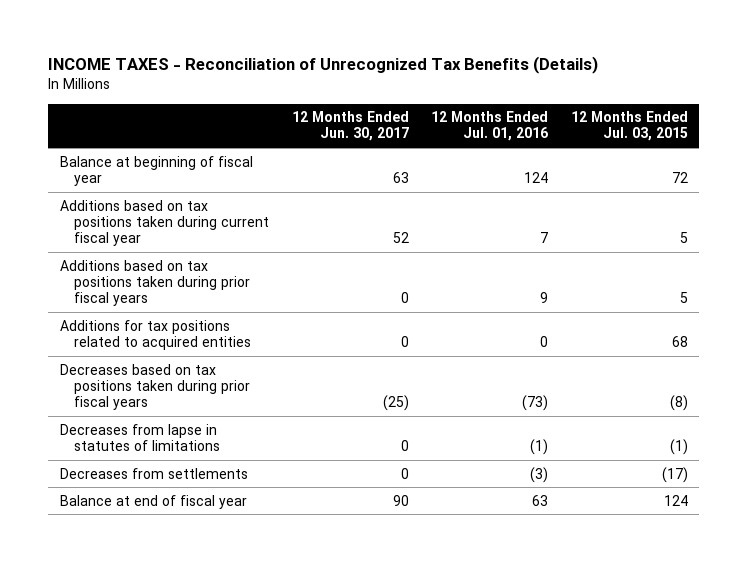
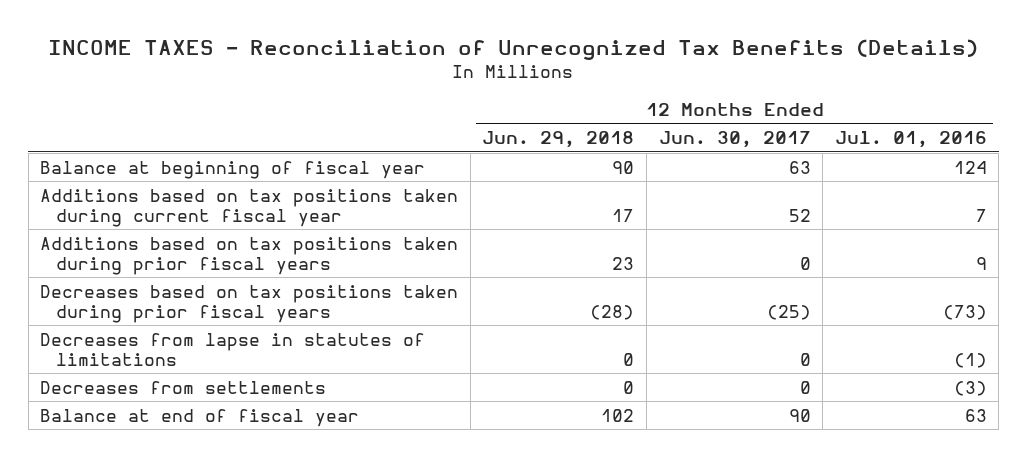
[570,111,688,142] 12 Months Ended Jul. 03, 2015 -> none
none -> [482,131,635,149] Jun. 29, 2018
[59,319,252,350] Additions for tax positions related to acquired entities -> none

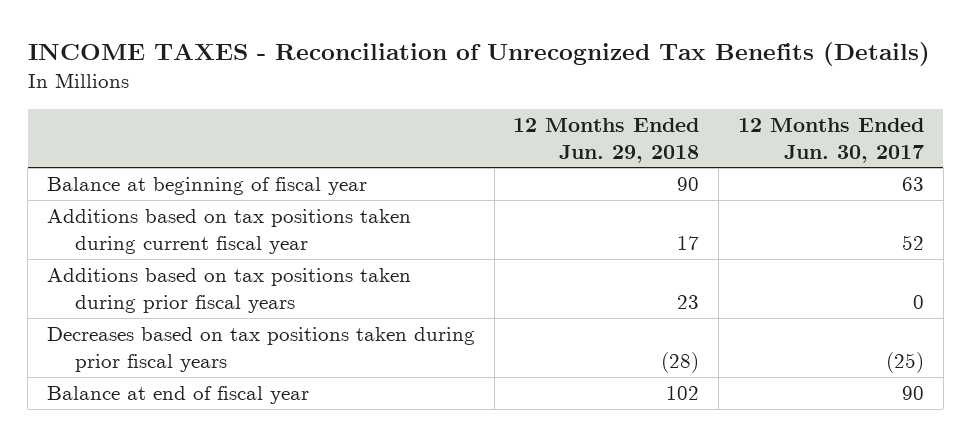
[834,131,987,149] Jul. 01, 2016 -> none
[40,332,426,366] Decreases from lapse in statutes of limitations -> none
[40,380,327,394] Decreases from settlements -> none

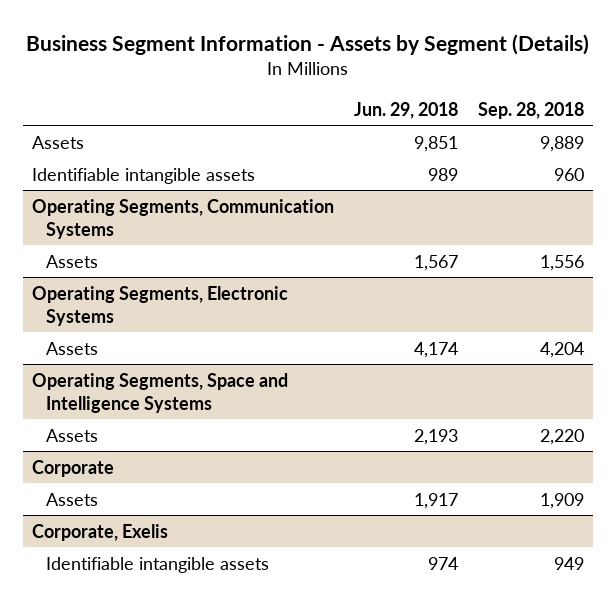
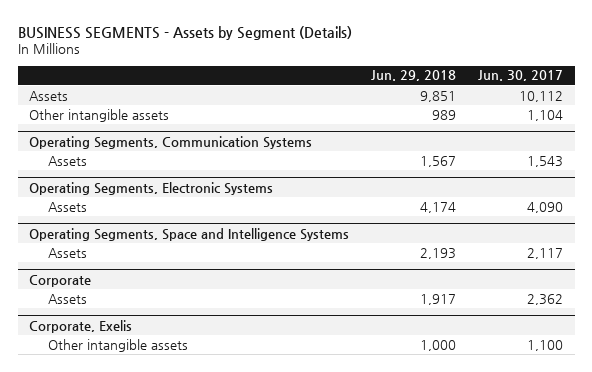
[25,33,589,55] Business Segment Information - Assets by Segment (Details) -> [17,25,352,40] BUSINESS SEGMENTS - Assets by Segment (Details)
[477,101,584,119] Sep. 28, 2018 -> none
none -> [478,70,564,82] Jun. 30, 2017
[32,167,256,184] Identifiable intangible assets -> [28,108,169,122] Other intangible assets
[45,556,269,573] Identifiable intangible assets -> [47,338,188,352] Other intangible assets
[427,556,458,570] 974 -> [420,339,457,351] 1,000

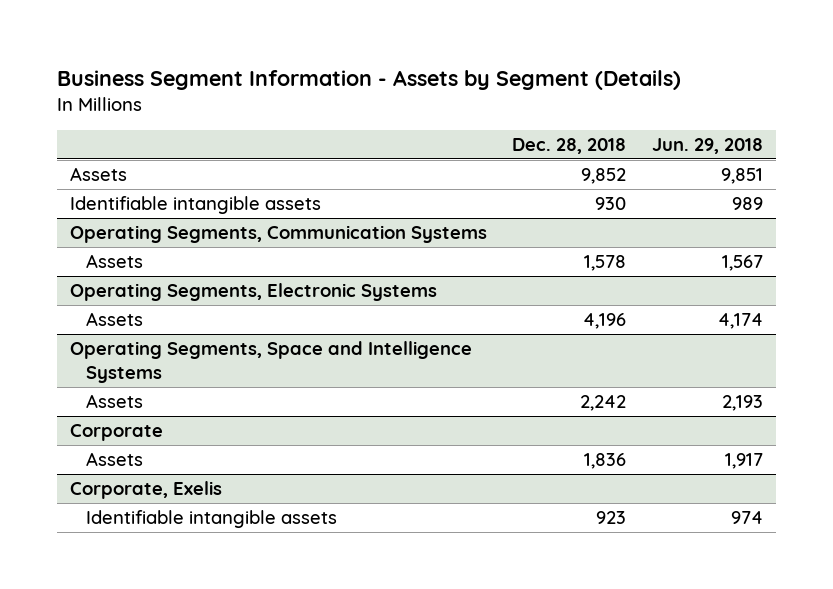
[17,25,352,40] BUSINESS SEGMENTS - Assets by Segment (Details) -> [56,69,681,90] Business Segment Information - Assets by Segment (Details)
[478,70,564,82] Jun. 30, 2017 -> none
none -> [512,137,627,154] Dec. 28, 2018
[28,108,169,122] Other intangible assets -> [69,196,321,215] Identifiable intangible assets
[47,338,188,352] Other intangible assets -> [86,510,338,529] Identifiable intangible assets
[420,339,457,351] 1,000 -> [731,511,764,525] 974

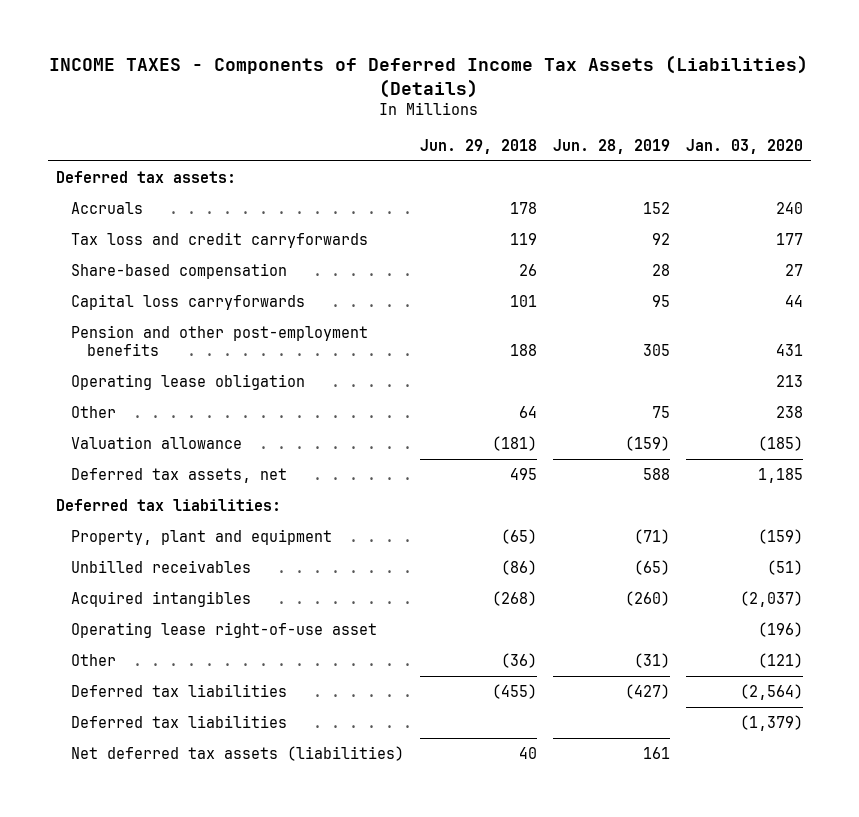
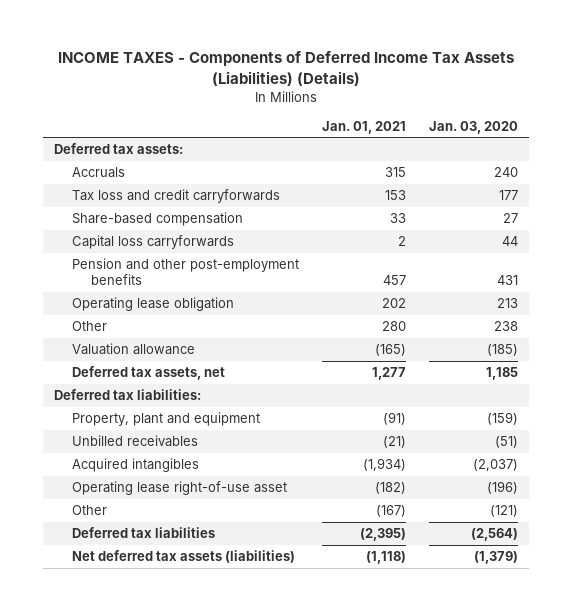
[420,138,538,154] Jun. 29, 2018 -> none
[553,138,671,154] Jun. 28, 2019 -> none
none -> [322,120,407,134] Jan. 01, 2021
[71,745,405,761] Net deferred tax assets (liabilities) -> none
[71,714,288,728] Deferred tax liabilities -> [72,550,296,564] Net deferred tax assets (liabilities)

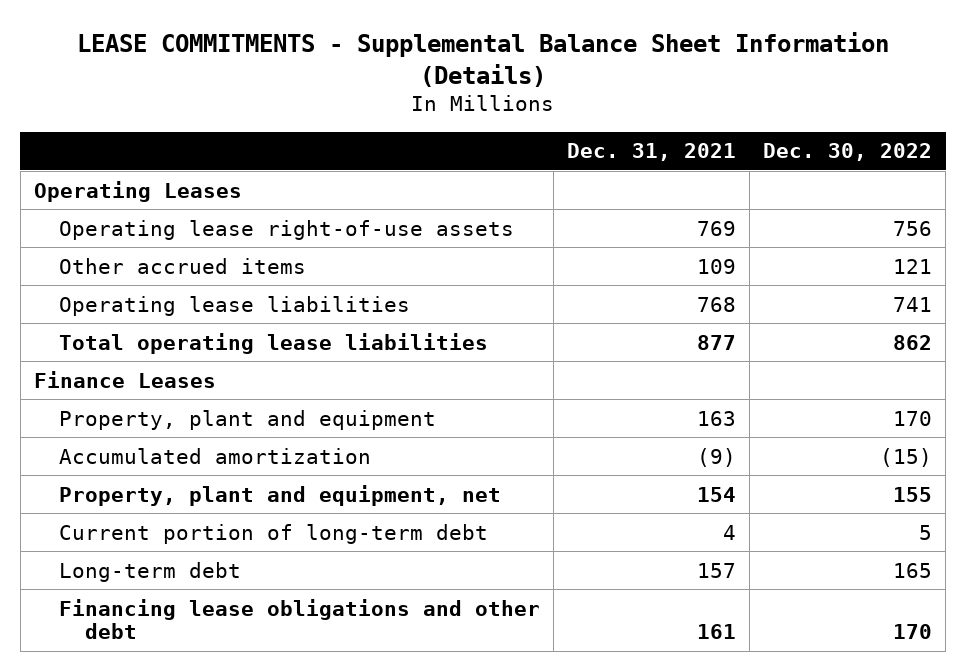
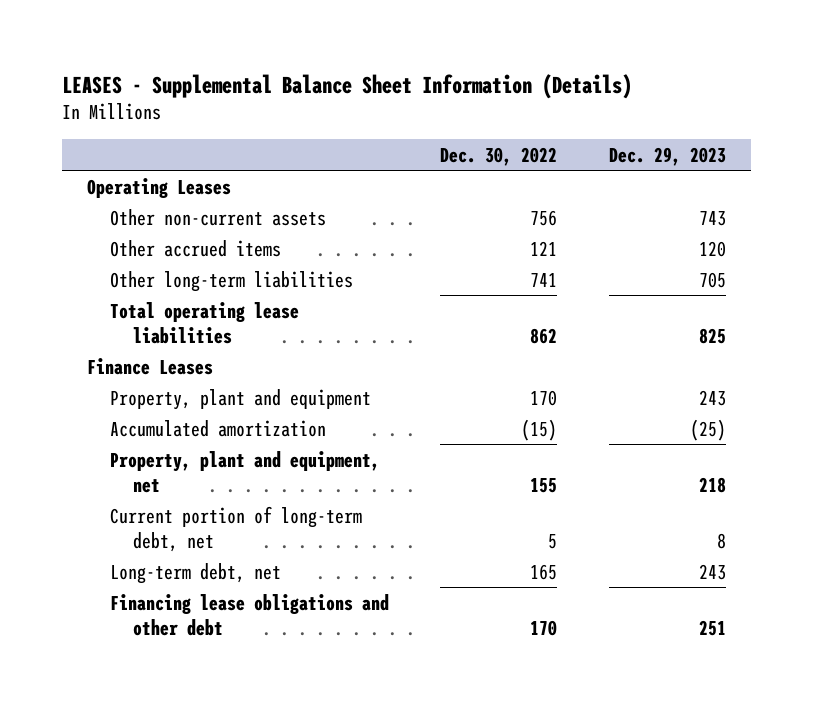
[77,31,890,87] LEASE COMMITMENTS - Supplemental Balance Sheet Information (Details) -> [61,73,632,99] LEASES - Supplemental Balance Sheet Information (Details)
[567,143,737,162] Dec. 31, 2021 -> none
none -> [608,146,726,166] Dec. 29, 2023
[59,219,515,240] Operating lease right-of-use assets -> [110,208,327,226] Other non-current assets
[59,295,411,316] Operating lease liabilities -> [110,270,354,292] Other long-term liabilities
[59,523,489,544] Current portion of long-term debt -> [110,505,363,552] Current portion of long-term debt, net
[59,561,242,582] Long-term debt -> [110,562,282,584] Long-term debt, net

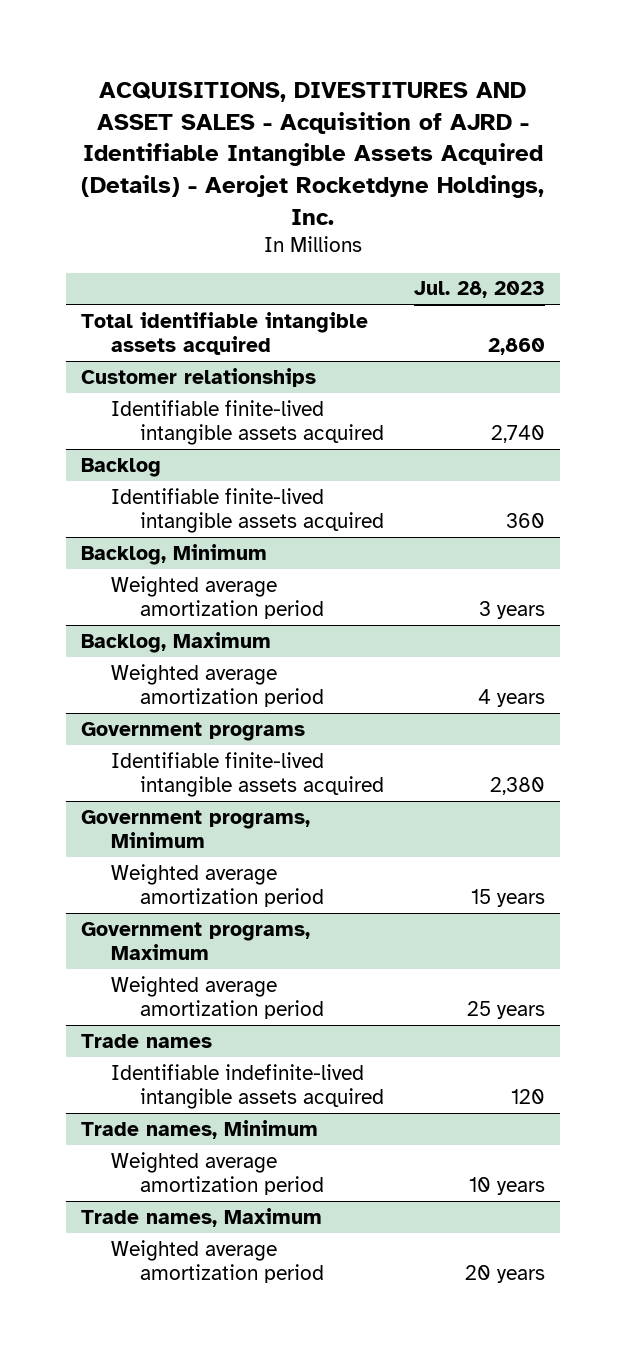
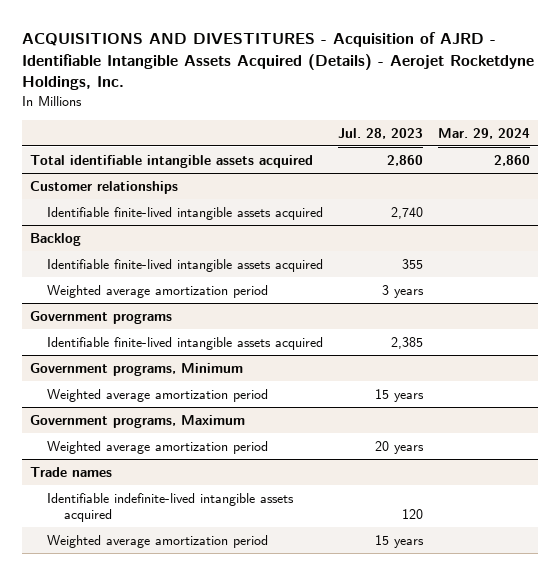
[81,82,545,225] ACQUISITIONS, DIVESTITURES AND ASSET SALES - Acquisition of AJRD - Identifiable Intangible Assets Acquired (Details) - Aerojet Rocketdyne Holdings, Inc. -> [22,31,535,91] ACQUISITIONS AND DIVESTITURES - Acquisition of AJRD - Identifiable Intangible Assets Acquired (Details) - Aerojet Rocketdyne Holdings, Inc.
none -> [438,127,531,139] Mar. 29, 2024
[81,543,268,565] Backlog, Minimum -> none
[505,513,545,529] 360 -> [401,258,423,269] 355
[81,631,272,653] Backlog, Maximum -> none
[110,663,324,708] Weighted average amortization period -> none
[489,777,545,796] 2,380 -> [390,336,423,349] 2,385
[466,1001,545,1020] 25 years -> [374,440,424,454] 20 years
[81,1119,319,1139] Trade names, Minimum -> none
[81,1207,323,1227] Trade names, Maximum -> none
[110,1239,324,1284] Weighted average amortization period -> none
[468,1177,545,1196] 10 years -> [374,534,424,548] 15 years

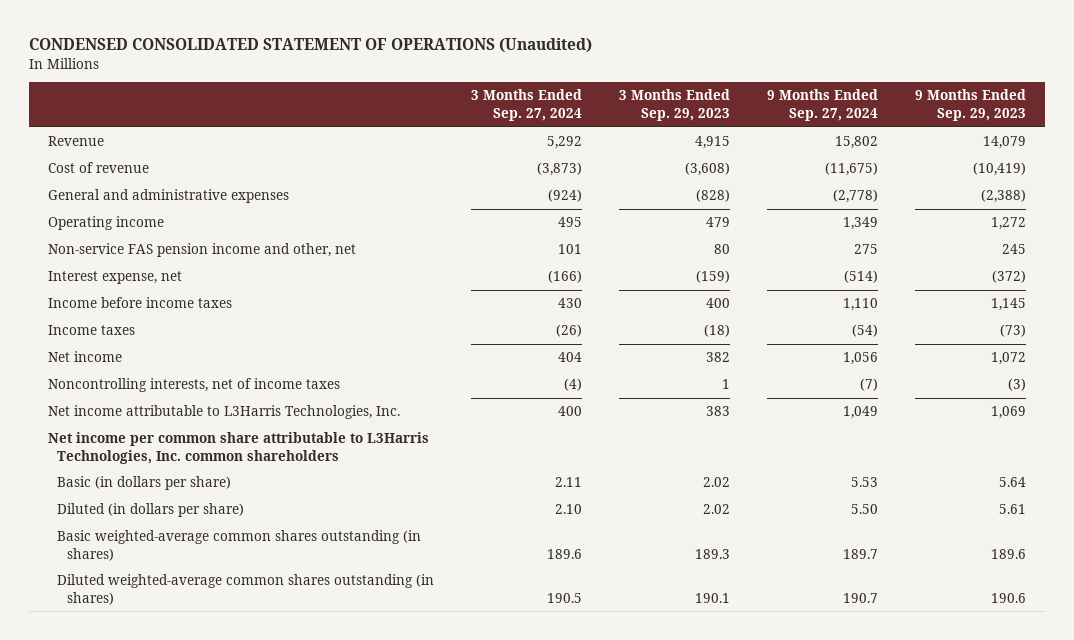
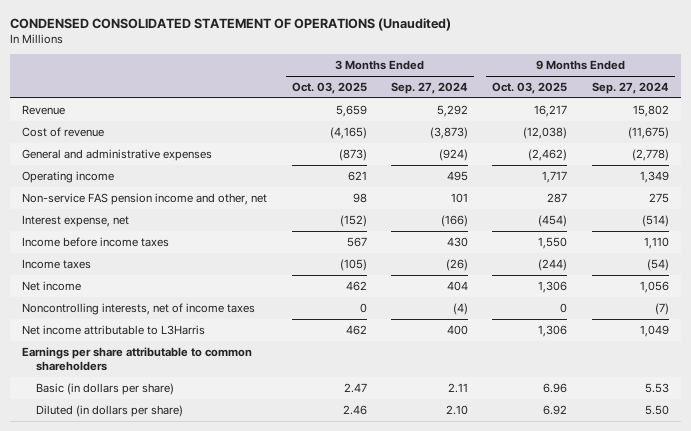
[619,89,731,121] 3 Months Ended Sep. 29, 2023 -> none
[915,89,1027,121] 9 Months Ended Sep. 29, 2023 -> none
none -> [291,81,367,94] Oct. 03, 2025
none -> [492,81,568,94] Oct. 03, 2025
[47,405,400,420] Net income attributable to L3Harris Technologies, Inc. -> [22,324,206,335] Net income attributable to L3Harris
[47,432,429,464] Net income per common share attributable to L3Harris Technologies, Inc. common shareholders -> [22,346,253,372] Earnings per share attributable to common shareholders
[57,530,422,561] Basic weighted-average common shares outstanding (in shares) -> none
[57,574,435,605] Diluted weighted-average common shares outstanding (in shares) -> none

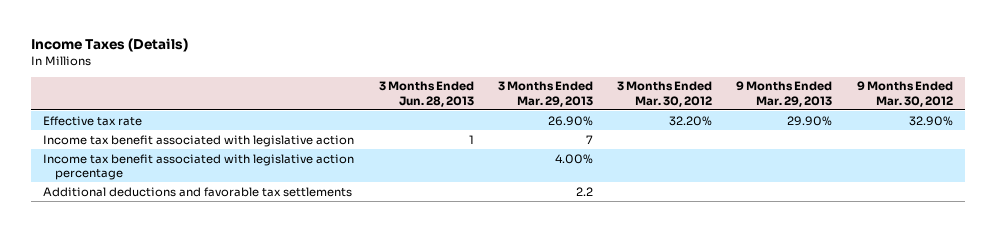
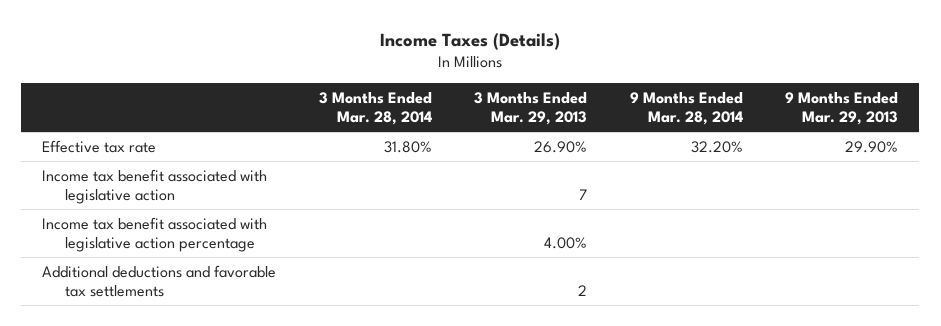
[378,81,474,107] 3 Months Ended Jun. 28, 2013 -> none
[617,81,713,107] 3 Months Ended Mar. 30, 2012 -> none
[856,81,953,107] 9 Months Ended Mar. 30, 2012 -> none
none -> [318,91,432,126] 3 Months Ended Mar. 28, 2014
none -> [629,91,743,126] 9 Months Ended Mar. 28, 2014
[575,186,593,196] 2.2 -> [578,284,588,296] 2

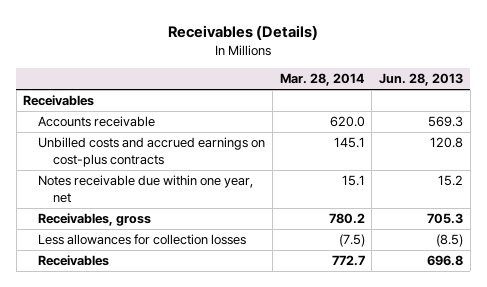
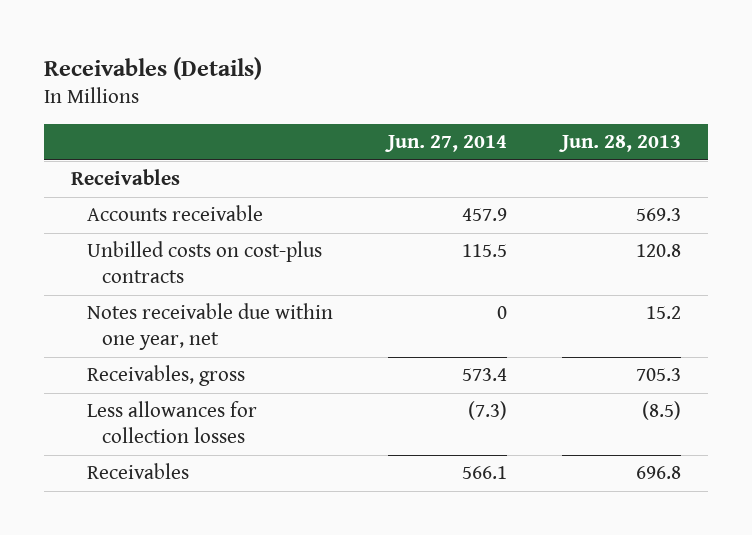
[279,73,365,87] Mar. 28, 2014 -> none
none -> [384,134,507,152] Jun. 27, 2014
[38,137,266,168] Unbilled costs and accrued earnings on cost-plus contracts -> [86,241,322,284] Unbilled costs on cost-plus contracts

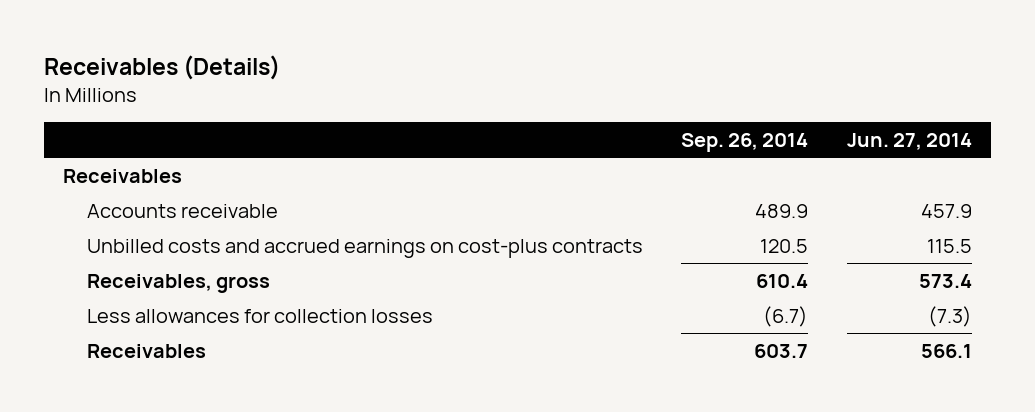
[558,134,681,152] Jun. 28, 2013 -> none
none -> [681,132,809,152] Sep. 26, 2014
[86,303,333,351] Notes receivable due within one year, net -> none
[86,241,322,284] Unbilled costs on cost-plus contracts -> [86,239,643,259] Unbilled costs and accrued earnings on cost-plus contracts

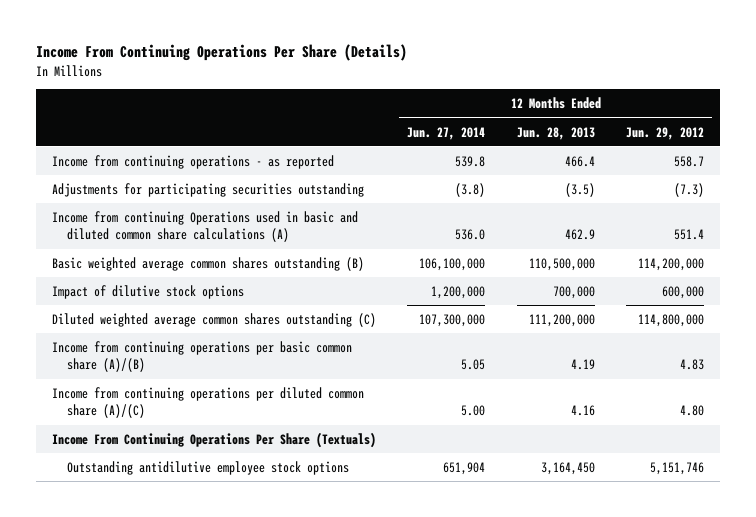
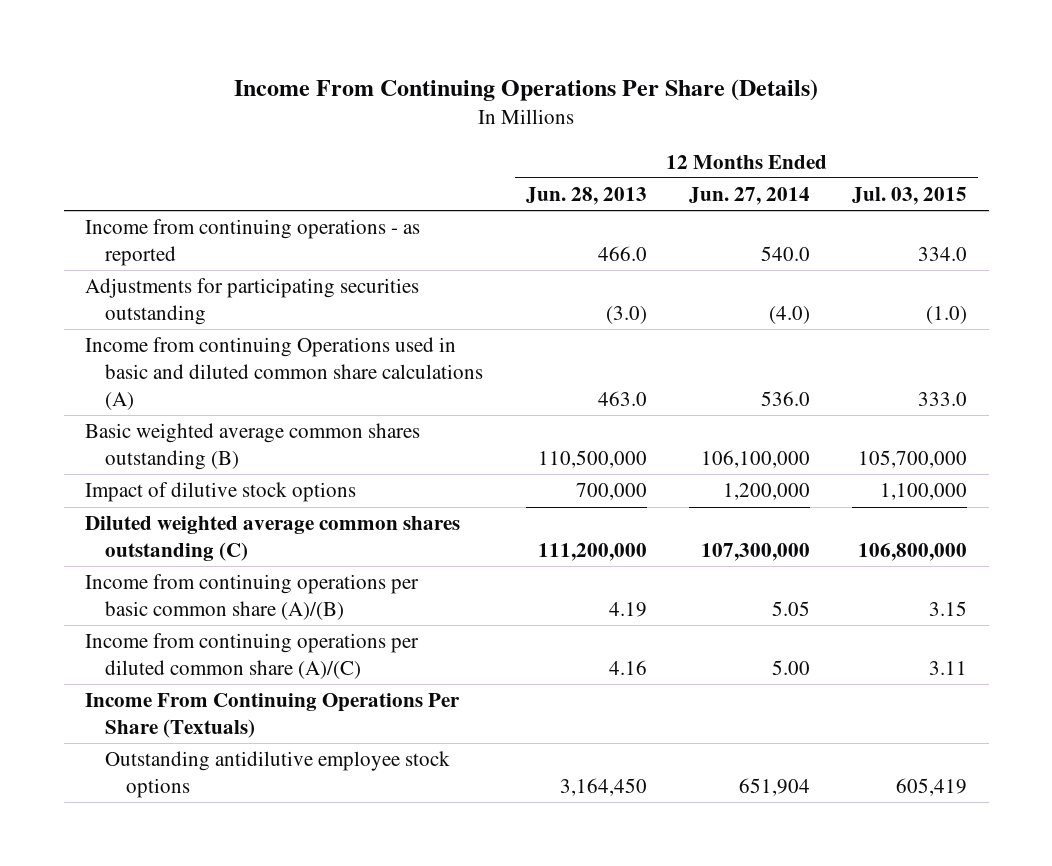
[626,126,705,140] Jun. 29, 2012 -> none
none -> [852,187,968,206] Jul. 03, 2015
[455,155,486,167] 539.8 -> [761,246,811,262] 540.0
[564,155,595,167] 466.4 -> [597,246,647,262] 466.0
[455,182,486,197] (3.8) -> [769,306,811,325] (4.0)
[564,182,595,197] (3.5) -> [605,306,647,325] (3.0)
[564,229,595,241] 462.9 -> [597,390,647,406] 463.0

